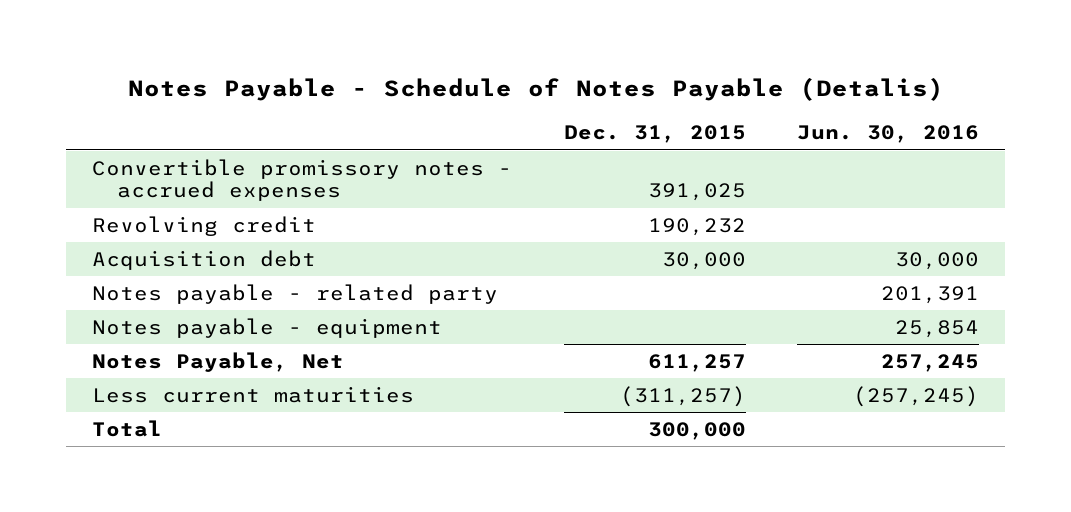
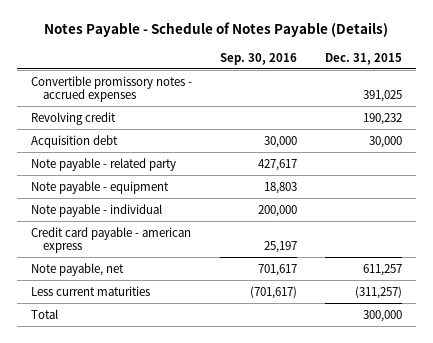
[127,77,944,102] Notes Payable - Schedule of Notes Payable (Detalis) -> [44,22,389,38] Notes Payable - Schedule of Notes Payable (Details)
[797,125,980,144] Jun. 30, 2016 -> none
none -> [219,52,297,65] Sep. 30, 2016
[92,283,499,304] Notes payable - related party -> [30,157,176,171] Note payable - related party
[92,317,443,338] Notes payable - equipment -> [30,180,169,194] Note payable - equipment
none -> [30,203,162,217] Note payable - individual
none -> [30,226,191,254] Credit card payable - american express
[92,351,345,372] Notes Payable, Net -> [30,262,124,276] Note payable, net

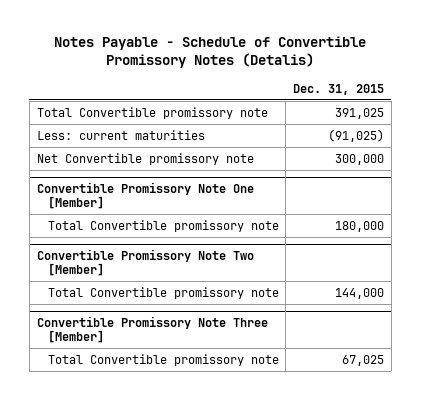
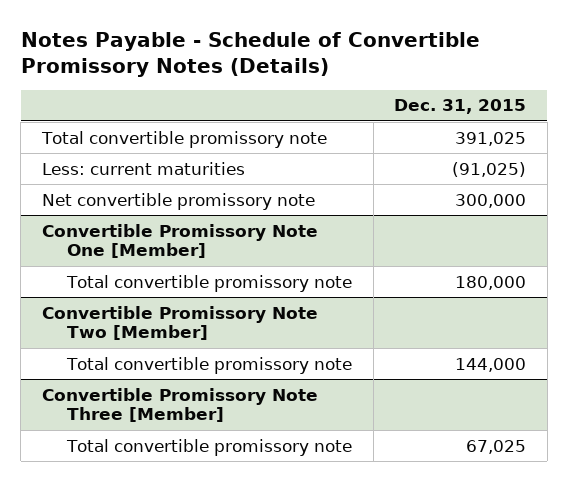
[54,36,367,69] Notes Payable - Schedule of Convertible Promissory Notes (Detalis) -> [20,31,480,77] Notes Payable - Schedule of Convertible Promissory Notes (Details)
[36,106,268,119] Total Convertible promissory note -> [40,130,327,148] Total convertible promissory note
[36,152,254,165] Net Convertible promissory note -> [41,192,315,210] Net convertible promissory note
[47,219,279,232] Total Convertible promissory note -> [65,274,352,292] Total convertible promissory note
[47,286,279,299] Total Convertible promissory note -> [65,356,352,374] Total convertible promissory note
[47,353,279,366] Total Convertible promissory note -> [65,438,352,456] Total convertible promissory note

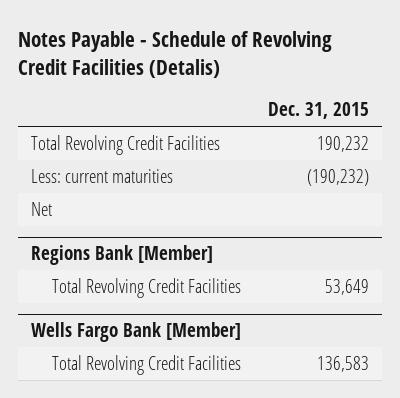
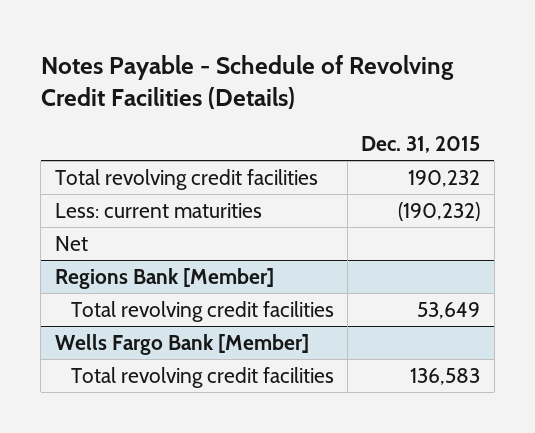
[18,30,333,79] Notes Payable - Schedule of Revolving Credit Facilities (Detalis) -> [40,54,454,110] Notes Payable - Schedule of Revolving Credit Facilities (Details)
[31,134,221,155] Total Revolving Credit Facilities -> [54,168,318,190] Total revolving credit facilities
[52,277,242,298] Total Revolving Credit Facilities -> [70,300,334,322] Total revolving credit facilities
[52,354,242,375] Total Revolving Credit Facilities -> [70,366,334,388] Total revolving credit facilities

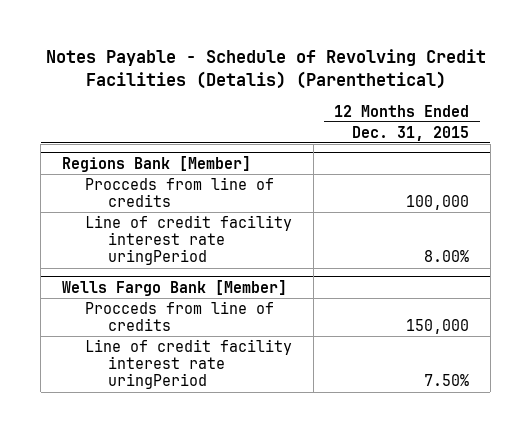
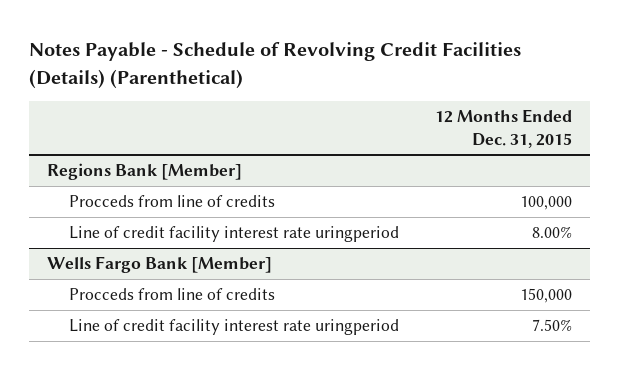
[45,49,486,90] Notes Payable - Schedule of Revolving Credit Facilities (Detalis) (Parenthetical) -> [29,42,522,89] Notes Payable - Schedule of Revolving Credit Facilities (Details) (Parenthetical)
[84,214,292,266] Line of credit facility interest rate uringPeriod -> [68,226,399,243] Line of credit facility interest rate uringperiod
[84,338,292,390] Line of credit facility interest rate uringPeriod -> [68,319,399,336] Line of credit facility interest rate uringperiod

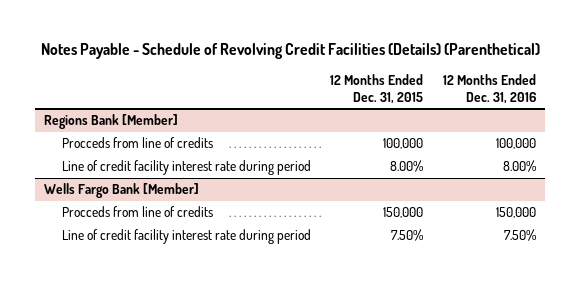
none -> [442,74,536,104] 12 Months Ended Dec. 31, 2016
[68,226,399,243] Line of credit facility interest rate uringperiod -> [62,160,312,176] Line of credit facility interest rate during period
[68,319,399,336] Line of credit facility interest rate uringperiod -> [62,229,312,245] Line of credit facility interest rate during period

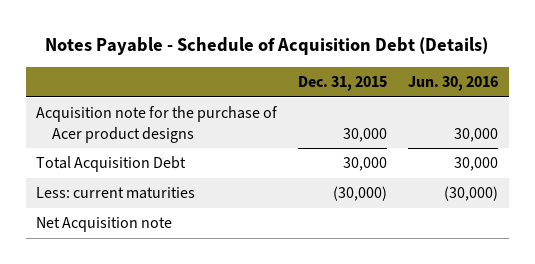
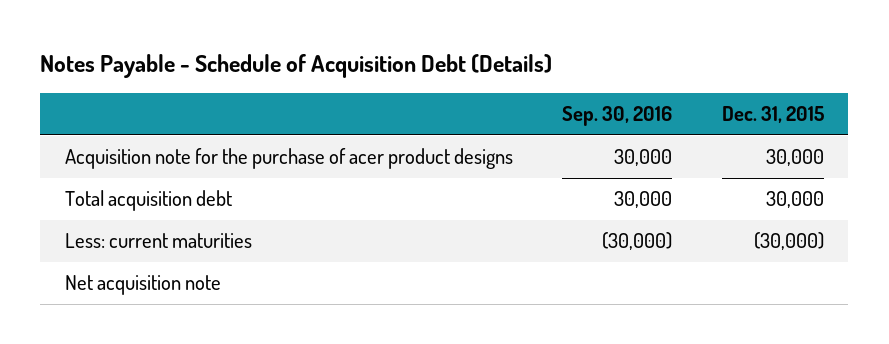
[408,76,499,92] Jun. 30, 2016 -> none
none -> [562,106,673,127] Sep. 30, 2016
[36,106,279,143] Acquisition note for the purchase of Acer product designs -> [65,148,514,170] Acquisition note for the purchase of acer product designs
[36,156,187,173] Total Acquisition Debt -> [65,190,233,212] Total acquisition debt
[36,217,173,233] Net Acquisition note -> [65,275,222,296] Net acquisition note

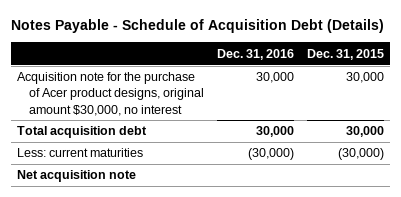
[562,106,673,127] Sep. 30, 2016 -> none
none -> [216,48,294,60] Dec. 31, 2016
[65,148,514,170] Acquisition note for the purchase of acer product designs -> [17,72,204,116] Acquisition note for the purchase of Acer product designs, original amount $30,000, no interest

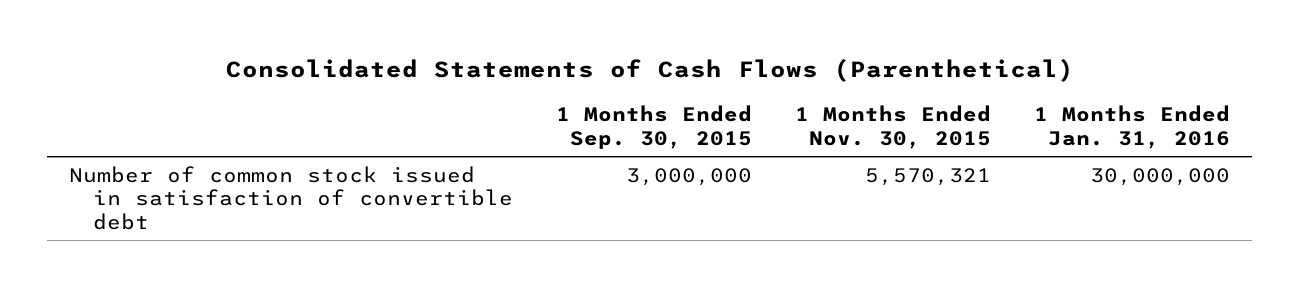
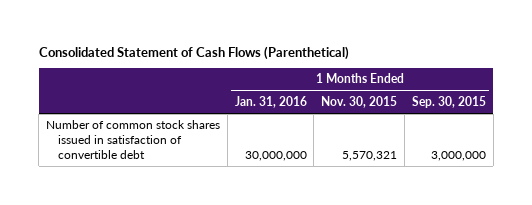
[225,58,1074,83] Consolidated Statements of Cash Flows (Parenthetical) -> [38,45,349,60] Consolidated Statement of Cash Flows (Parenthetical)
[68,165,514,231] Number of common stock issued in satisfaction of convertible debt -> [46,120,221,159] Number of common stock shares issued in satisfaction of convertible debt

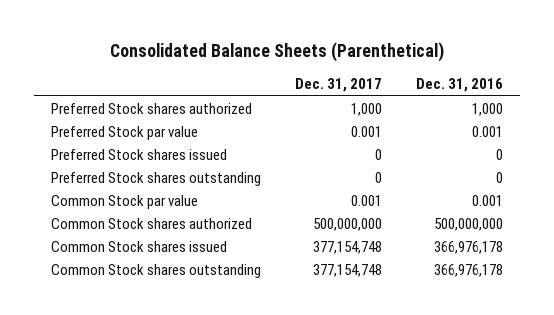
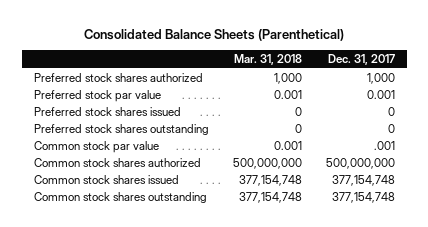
[415,78,503,93] Dec. 31, 2016 -> none
none -> [233,54,302,66] Mar. 31, 2018
[50,102,252,114] Preferred Stock shares authorized -> [33,72,203,82] Preferred stock shares authorized
[50,125,198,140] Preferred Stock par value -> [33,89,161,102] Preferred stock par value
[50,148,227,160] Preferred Stock shares issued -> [33,106,181,116] Preferred stock shares issued
[50,171,261,186] Preferred Stock shares outstanding -> [33,123,209,135] Preferred stock shares outstanding
[50,194,198,209] Common Stock par value -> [33,140,159,153] Common stock par value
[350,194,382,206] 0.001 -> [373,140,395,150] .001
[50,217,252,229] Common Stock shares authorized -> [33,157,201,167] Common stock shares authorized
[50,240,227,252] Common Stock shares issued -> [33,174,179,184] Common stock shares issued
[50,263,261,278] Common Stock shares outstanding -> [33,191,207,203] Common stock shares outstanding

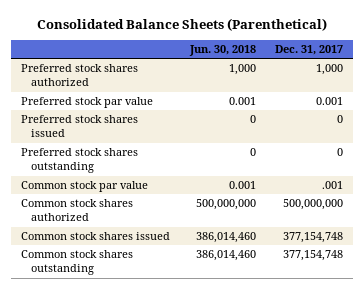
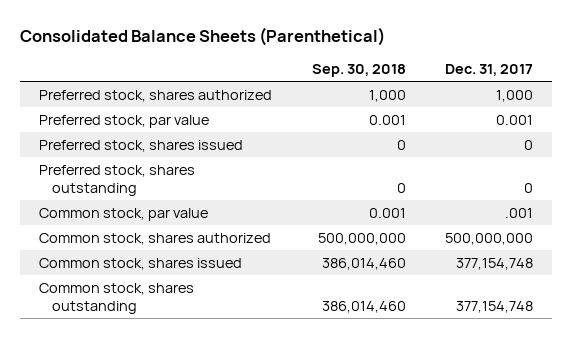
[188,45,256,57] Jun. 30, 2018 -> none
none -> [311,64,406,78] Sep. 30, 2018
[21,64,139,87] Preferred stock shares authorized -> [39,89,273,102] Preferred stock, shares authorized
[21,97,154,109] Preferred stock par value -> [39,114,210,128] Preferred stock, par value
[21,115,139,138] Preferred stock shares issued -> [39,139,244,152] Preferred stock, shares issued
[21,148,139,174] Preferred stock shares outstanding -> [39,164,196,196] Preferred stock, shares outstanding
[21,181,149,193] Common stock par value -> [39,207,209,221] Common stock, par value
[21,199,134,222] Common stock shares authorized -> [39,232,272,245] Common stock, shares authorized
[21,232,171,241] Common stock shares issued -> [39,257,243,270] Common stock, shares issued
[21,250,134,276] Common stock shares outstanding -> [39,282,195,314] Common stock, shares outstanding

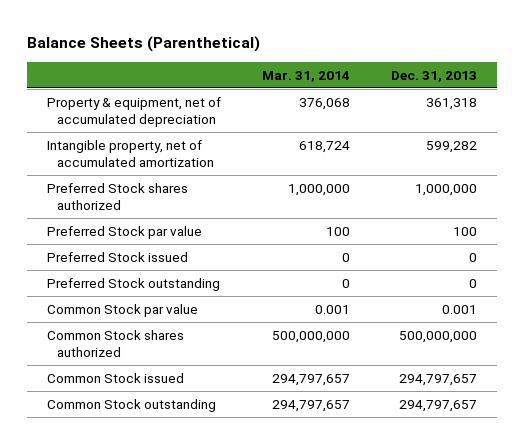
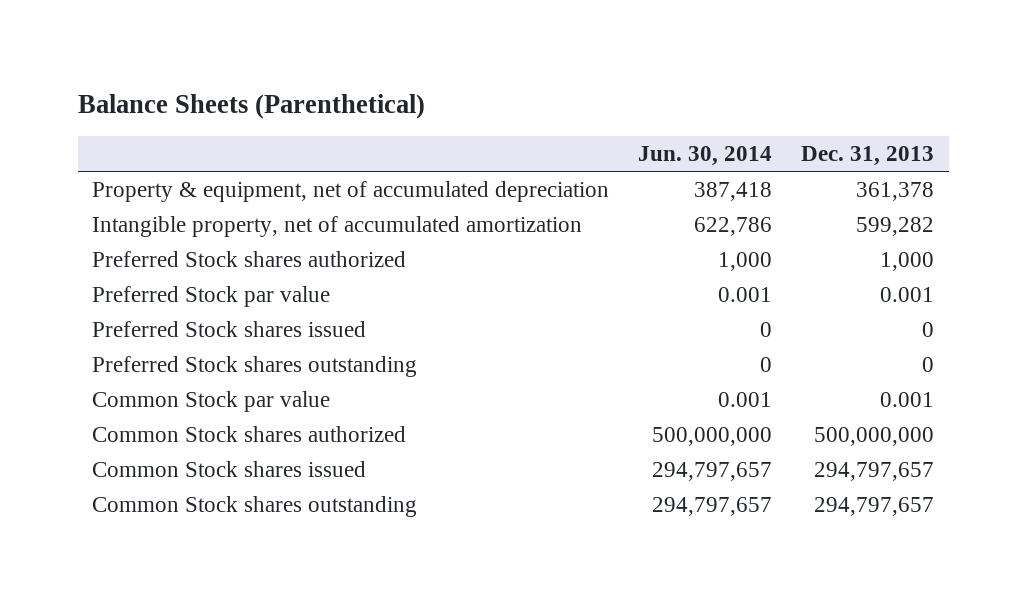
[261,70,350,82] Mar. 31, 2014 -> none
none -> [638,146,773,167] Jun. 30, 2014
[425,97,477,110] 361,318 -> [856,182,935,202] 361,378
[414,183,477,196] 1,000,000 -> [880,252,935,272] 1,000
[452,226,477,236] 100 -> [880,287,935,303] 0.001
[46,251,188,262] Preferred Stock issued -> [92,321,367,338] Preferred Stock shares issued
[46,277,220,291] Preferred Stock outstanding -> [92,356,418,378] Preferred Stock shares outstanding
[46,372,184,383] Common Stock issued -> [92,461,367,478] Common Stock shares issued
[46,398,216,412] Common Stock outstanding -> [92,496,418,518] Common Stock shares outstanding

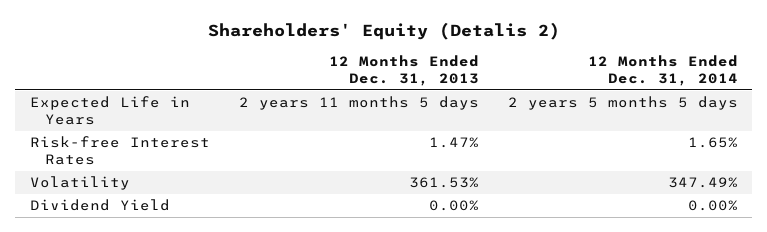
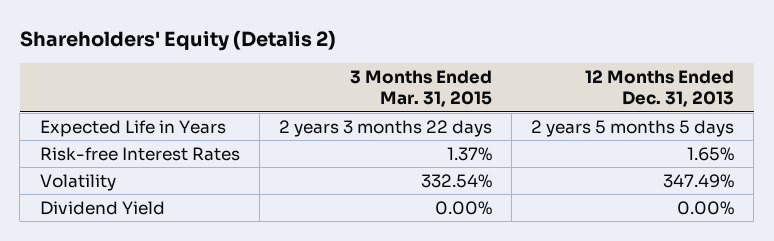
[587,55,738,86] 12 Months Ended Dec. 31, 2014 -> none
none -> [349,70,492,108] 3 Months Ended Mar. 31, 2015
[238,96,479,111] 2 years 11 months 5 days -> [531,119,735,137] 2 years 5 months 5 days
[428,137,479,149] 1.47% -> [687,146,735,161] 1.65%
[408,177,479,189] 361.53% -> [663,173,735,188] 347.49%

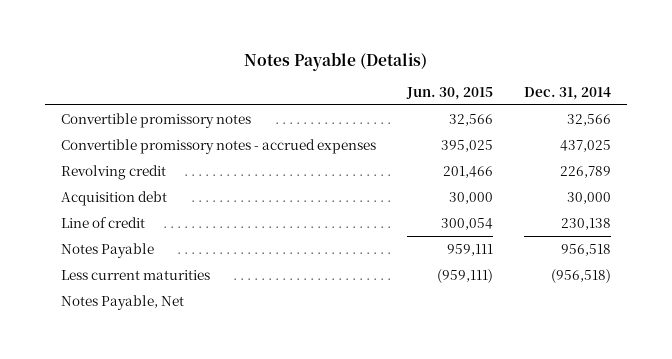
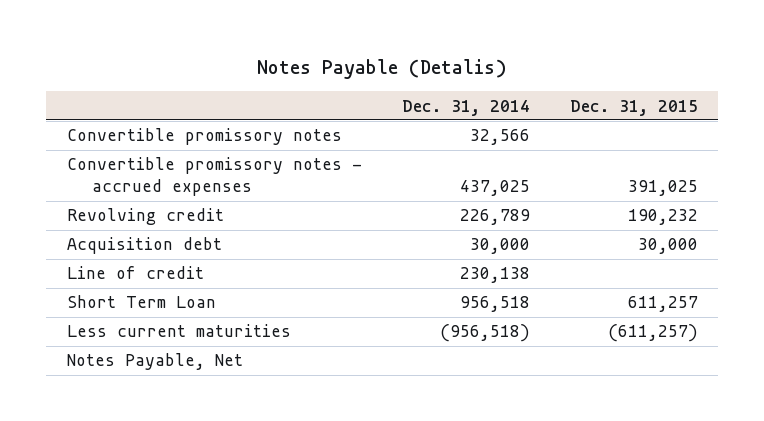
[405,86,493,100] Jun. 30, 2015 -> none
none -> [569,99,698,116] Dec. 31, 2015
[60,242,154,258] Notes Payable -> [66,295,216,309] Short Term Loan

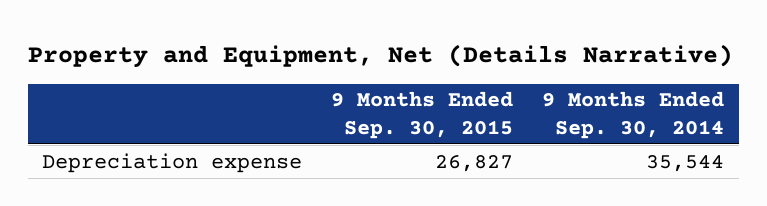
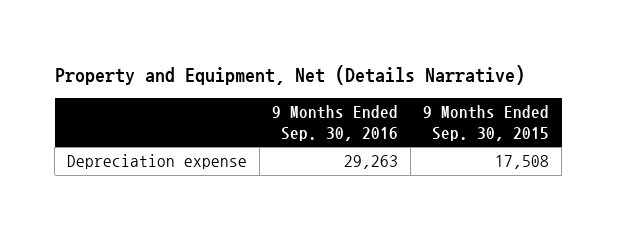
[542,91,725,139] 9 Months Ended Sep. 30, 2014 -> none
none -> [272,105,399,142] 9 Months Ended Sep. 30, 2016
[435,154,514,172] 26,827 -> [495,155,550,170] 17,508

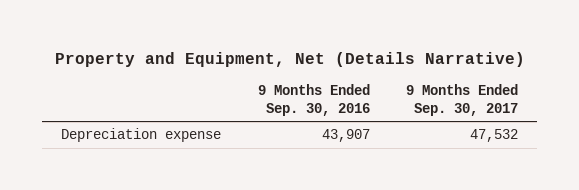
[423,105,550,142] 9 Months Ended Sep. 30, 2015 -> none
none -> [406,84,519,116] 9 Months Ended Sep. 30, 2017
[344,155,399,170] 29,263 -> [321,129,370,143] 43,907

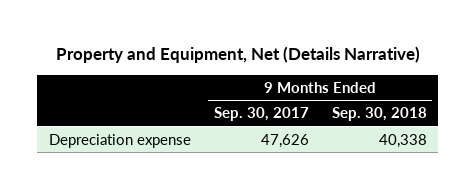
[257,84,370,116] 9 Months Ended Sep. 30, 2016 -> none
none -> [331,107,427,122] Sep. 30, 2018
[470,129,519,143] 47,532 -> [260,133,309,148] 47,626

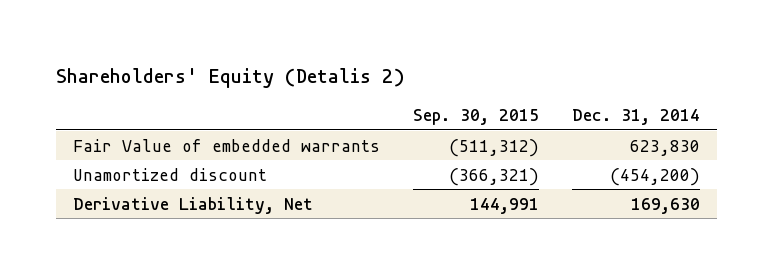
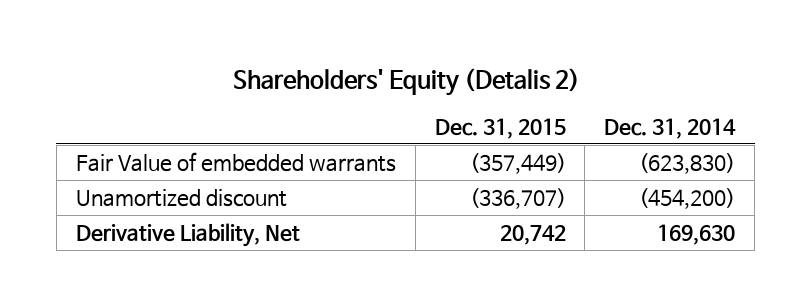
[413,109,540,126] Sep. 30, 2015 -> none
none -> [434,117,566,139] Dec. 31, 2015
[630,139,701,156] 623,830 -> [639,152,736,174] (623,830)

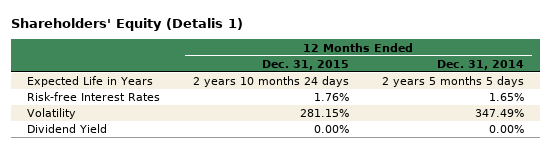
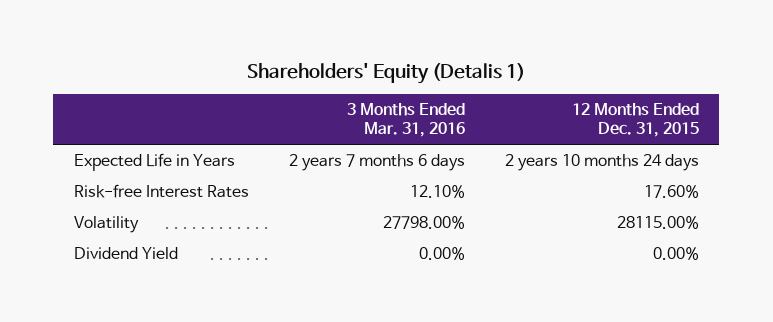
[436,59,524,70] Dec. 31, 2014 -> none
none -> [346,103,465,138] 3 Months Ended Mar. 31, 2016
[313,93,349,102] 1.76% -> [644,185,700,199] 17.60%
[299,109,349,118] 281.15% -> [617,216,700,230] 28115.00%

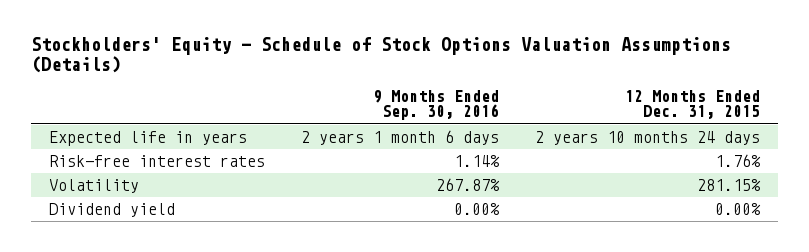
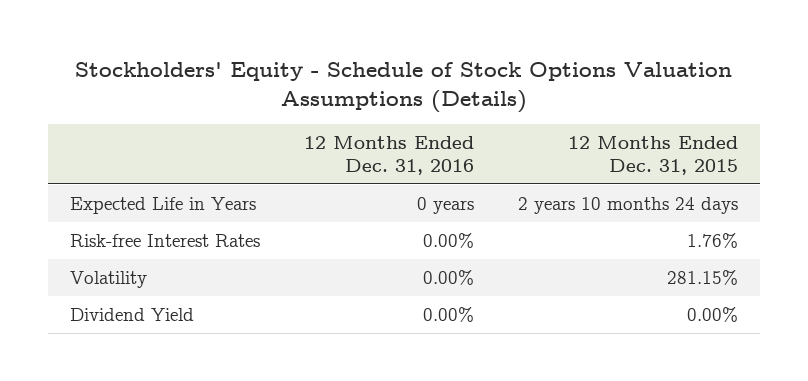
[373,89,500,121] 9 Months Ended Sep. 30, 2016 -> none
none -> [304,136,475,175] 12 Months Ended Dec. 31, 2016
[48,130,247,146] Expected life in years -> [70,196,257,214] Expected Life in Years
[48,154,265,167] Risk-free interest rates -> [70,233,261,247] Risk-free Interest Rates
[48,202,175,217] Dividend yield -> [70,307,195,321] Dividend Yield

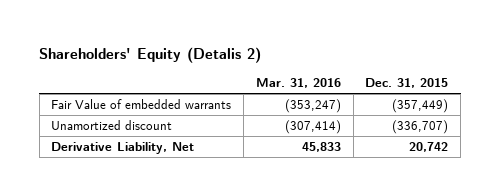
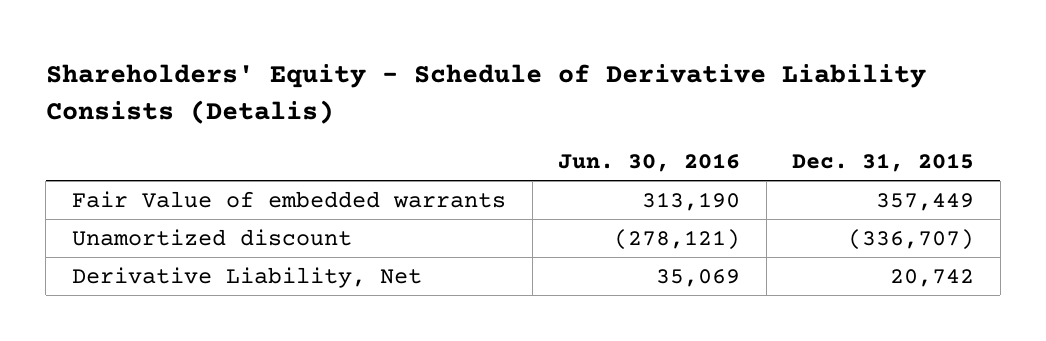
[39,47,262,64] Shareholders' Equity (Detalis 2) -> [45,64,926,124] Shareholders' Equity - Schedule of Derivative Liability Consists (Detalis)
[255,78,341,89] Mar. 31, 2016 -> none
none -> [558,152,741,172] Jun. 30, 2016
[392,99,449,114] (357,449) -> [876,192,975,211] 357,449

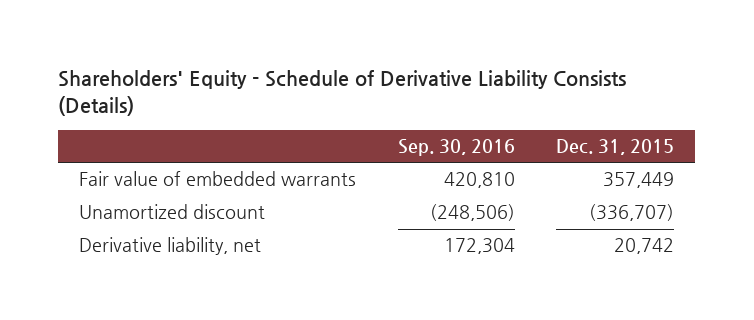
[45,64,926,124] Shareholders' Equity - Schedule of Derivative Liability Consists (Detalis) -> [58,70,627,117] Shareholders' Equity - Schedule of Derivative Liability Consists (Details)
[558,152,741,172] Jun. 30, 2016 -> none
none -> [397,139,515,157] Sep. 30, 2016
[71,190,506,208] Fair Value of embedded warrants -> [79,171,357,187] Fair value of embedded warrants
[71,266,422,288] Derivative Liability, Net -> [79,237,262,256] Derivative liability, net

